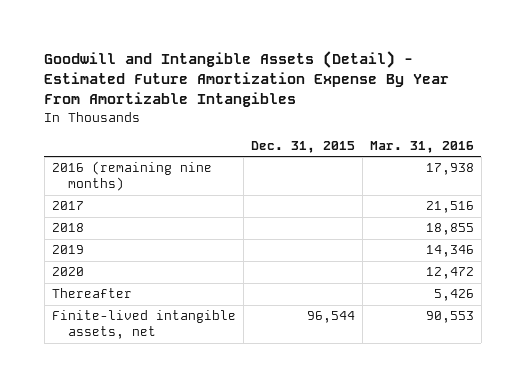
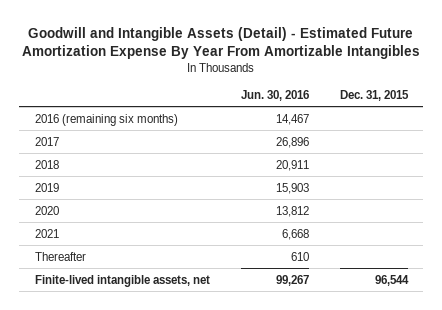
[369,141,474,154] Mar. 31, 2016 -> none
none -> [240,89,309,101] Jun. 30, 2016
[51,161,212,192] 2016 (remaining nine months) -> [34,113,178,126] 2016 (remaining six months)
none -> [34,228,59,238] 2021

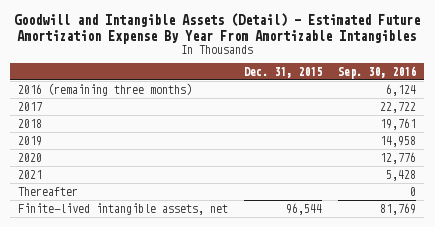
[240,89,309,101] Jun. 30, 2016 -> none
none -> [338,66,417,80] Sep. 30, 2016
[34,113,178,126] 2016 (remaining six months) -> [18,82,193,96] 2016 (remaining three months)

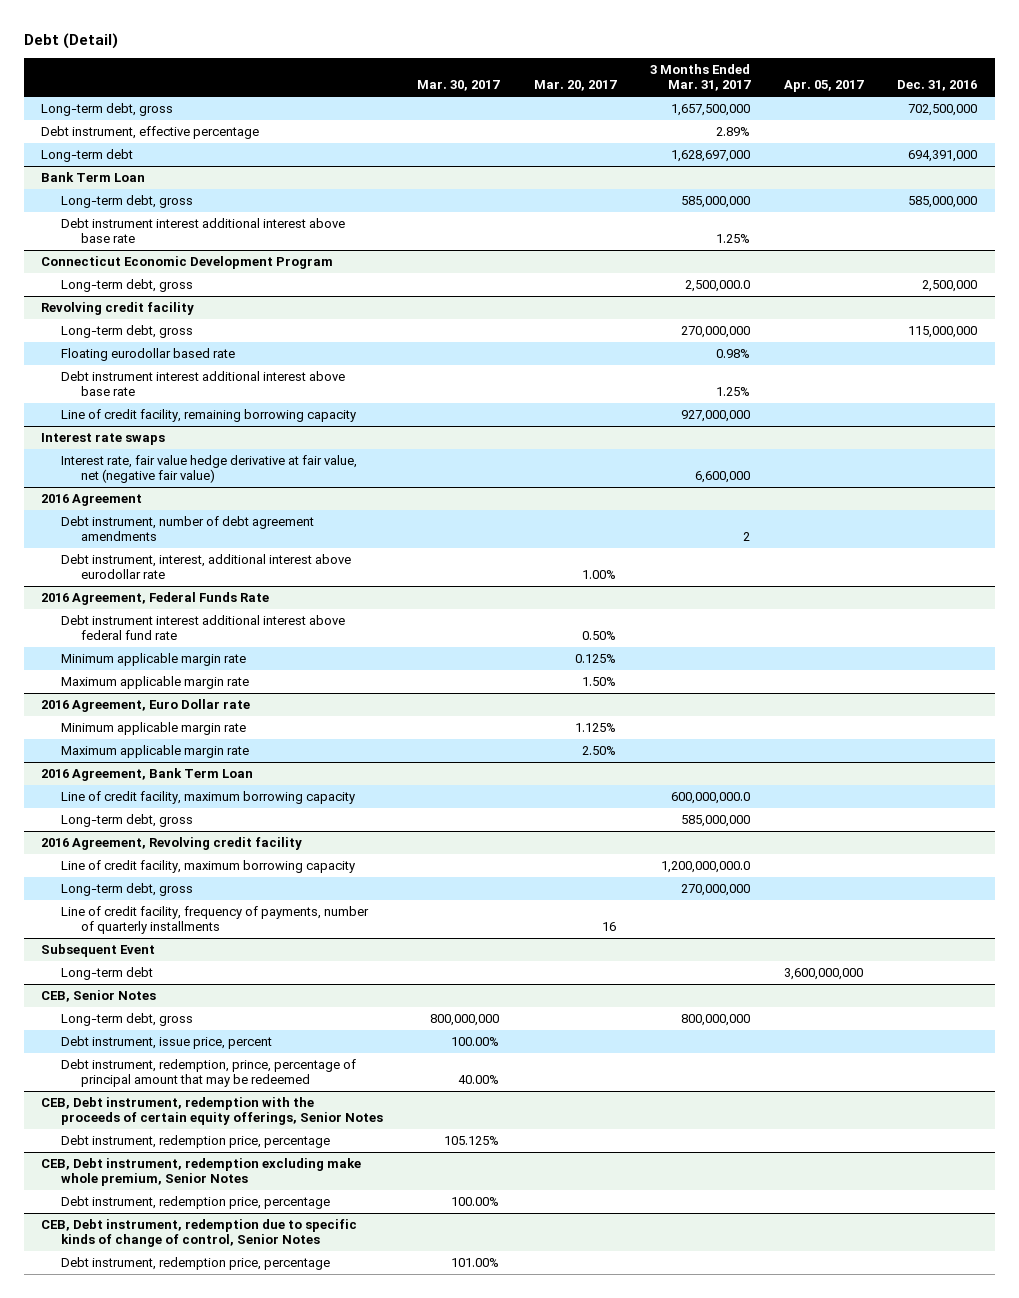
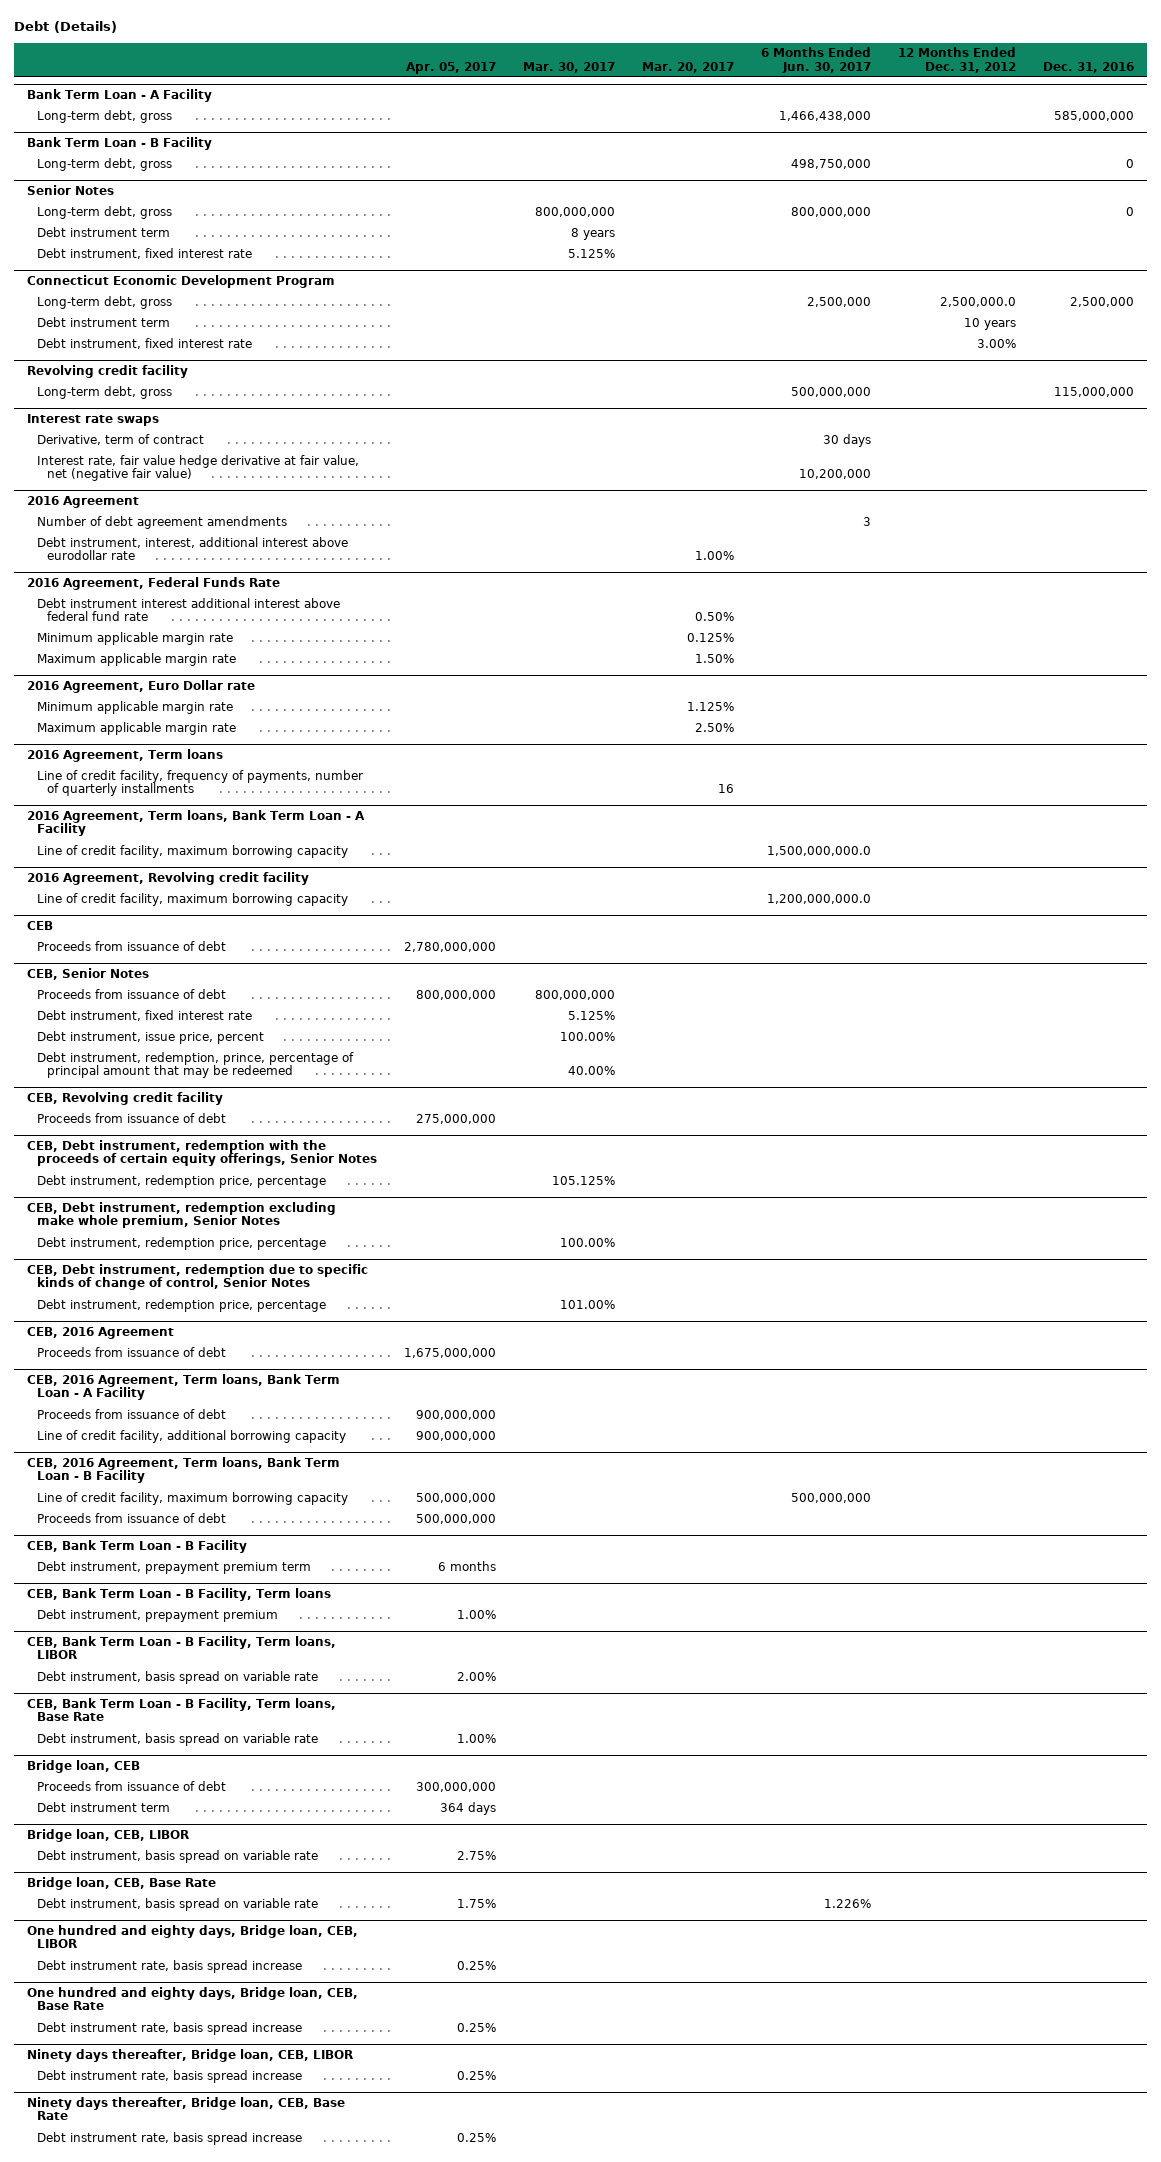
[24,32,119,49] Debt (Detail) -> [13,21,117,34] Debt (Details)
[649,63,751,92] 3 Months Ended Mar. 31, 2017 -> none
none -> [760,47,871,73] 6 Months Ended Jun. 30, 2017
none -> [897,47,1016,73] 12 Months Ended Dec. 31, 2012
[41,103,174,117] Long-term debt, gross -> none
[41,126,260,140] Debt instrument, effective percentage -> none
[41,149,134,163] Long-term debt -> none
[41,172,146,183] Bank Term Loan -> [27,89,213,103] Bank Term Loan - A Facility
[61,218,346,244] Debt instrument interest additional interest above base rate -> none
none -> [27,137,213,151] Bank Term Loan - B Facility
none -> [37,157,173,171] Long-term debt, gross
none -> [27,185,115,196] Senior Notes
none -> [37,205,173,219] Long-term debt, gross
none -> [37,226,171,237] Debt instrument term
none -> [37,247,253,259] Debt instrument, fixed interest rate
none -> [37,316,171,327] Debt instrument term
none -> [37,337,253,349] Debt instrument, fixed interest rate
[61,348,236,362] Floating eurodollar based rate -> none
[61,371,346,397] Debt instrument interest additional interest above base rate -> none
[61,409,357,423] Line of credit facility, remaining borrowing capacity -> none
none -> [37,433,205,445] Derivative, term of contract
[61,516,315,542] Debt instrument, number of debt agreement amendments -> [37,515,288,529] Number of debt agreement amendments
[61,791,356,805] Line of credit facility, maximum borrowing capacity -> none
[61,814,194,828] Long-term debt, gross -> none
[41,768,254,782] 2016 Agreement, Bank Term Loan -> [27,749,224,763] 2016 Agreement, Term loans
none -> [37,769,364,796] Line of credit facility, frequency of payments, number of quarterly installments
none -> [27,810,366,837] 2016 Agreement, Term loans, Bank Term Loan - A Facility
none -> [37,844,349,858] Line of credit facility, maximum borrowing capacity
[61,883,194,897] Long-term debt, gross -> none
[61,906,370,935] Line of credit facility, frequency of payments, number of quarterly installments -> none
[41,944,156,958] Subsequent Event -> none
[61,967,154,981] Long-term debt -> none
none -> [27,921,54,931] CEB
none -> [37,940,227,951] Proceeds from issuance of debt
[61,1013,194,1027] Long-term debt, gross -> none
none -> [37,988,227,999] Proceeds from issuance of debt
none -> [37,1009,253,1021] Debt instrument, fixed interest rate
none -> [27,1092,224,1106] CEB, Revolving credit facility
none -> [37,1112,227,1123] Proceeds from issuance of debt
none -> [27,1327,175,1340] CEB, 2016 Agreement
none -> [37,1346,227,1357] Proceeds from issuance of debt
none -> [27,1374,341,1401] CEB, 2016 Agreement, Term loans, Bank Term Loan - A Facility
none -> [37,1408,227,1419] Proceeds from issuance of debt
none -> [37,1429,347,1443] Line of credit facility, additional borrowing capacity
none -> [27,1457,341,1484] CEB, 2016 Agreement, Term loans, Bank Term Loan - B Facility
none -> [37,1491,349,1505] Line of credit facility, maximum borrowing capacity
none -> [37,1512,227,1523] Proceeds from issuance of debt
none -> [27,1540,248,1554] CEB, Bank Term Loan - B Facility
none -> [37,1560,312,1574] Debt instrument, prepayment premium term
none -> [27,1588,332,1602] CEB, Bank Term Loan - B Facility, Term loans
none -> [37,1608,279,1622] Debt instrument, prepayment premium
none -> [27,1636,337,1660] CEB, Bank Term Loan - B Facility, Term loans, LIBOR
none -> [37,1670,319,1684] Debt instrument, basis spread on variable rate
none -> [27,1698,337,1722] CEB, Bank Term Loan - B Facility, Term loans, Base Rate
none -> [37,1732,319,1746] Debt instrument, basis spread on variable rate
none -> [27,1760,141,1774] Bridge loan, CEB
none -> [37,1780,227,1791] Proceeds from issuance of debt
none -> [37,1801,171,1812] Debt instrument term
none -> [27,1829,190,1843] Bridge loan, CEB, LIBOR
none -> [37,1849,319,1863] Debt instrument, basis spread on variable rate
none -> [27,1877,217,1891] Bridge loan, CEB, Base Rate
none -> [37,1897,319,1911] Debt instrument, basis spread on variable rate
none -> [27,1925,359,1949] One hundred and eighty days, Bridge loan, CEB, LIBOR
none -> [37,1959,303,1973] Debt instrument rate, basis spread increase
none -> [27,1987,359,2011] One hundred and eighty days, Bridge loan, CEB, Base Rate
none -> [37,2021,303,2035] Debt instrument rate, basis spread increase
none -> [27,2049,354,2063] Ninety days thereafter, Bridge loan, CEB, LIBOR
none -> [37,2069,303,2083] Debt instrument rate, basis spread increase
none -> [27,2097,346,2121] Ninety days thereafter, Bridge loan, CEB, Base Rate
none -> [37,2131,303,2145] Debt instrument rate, basis spread increase

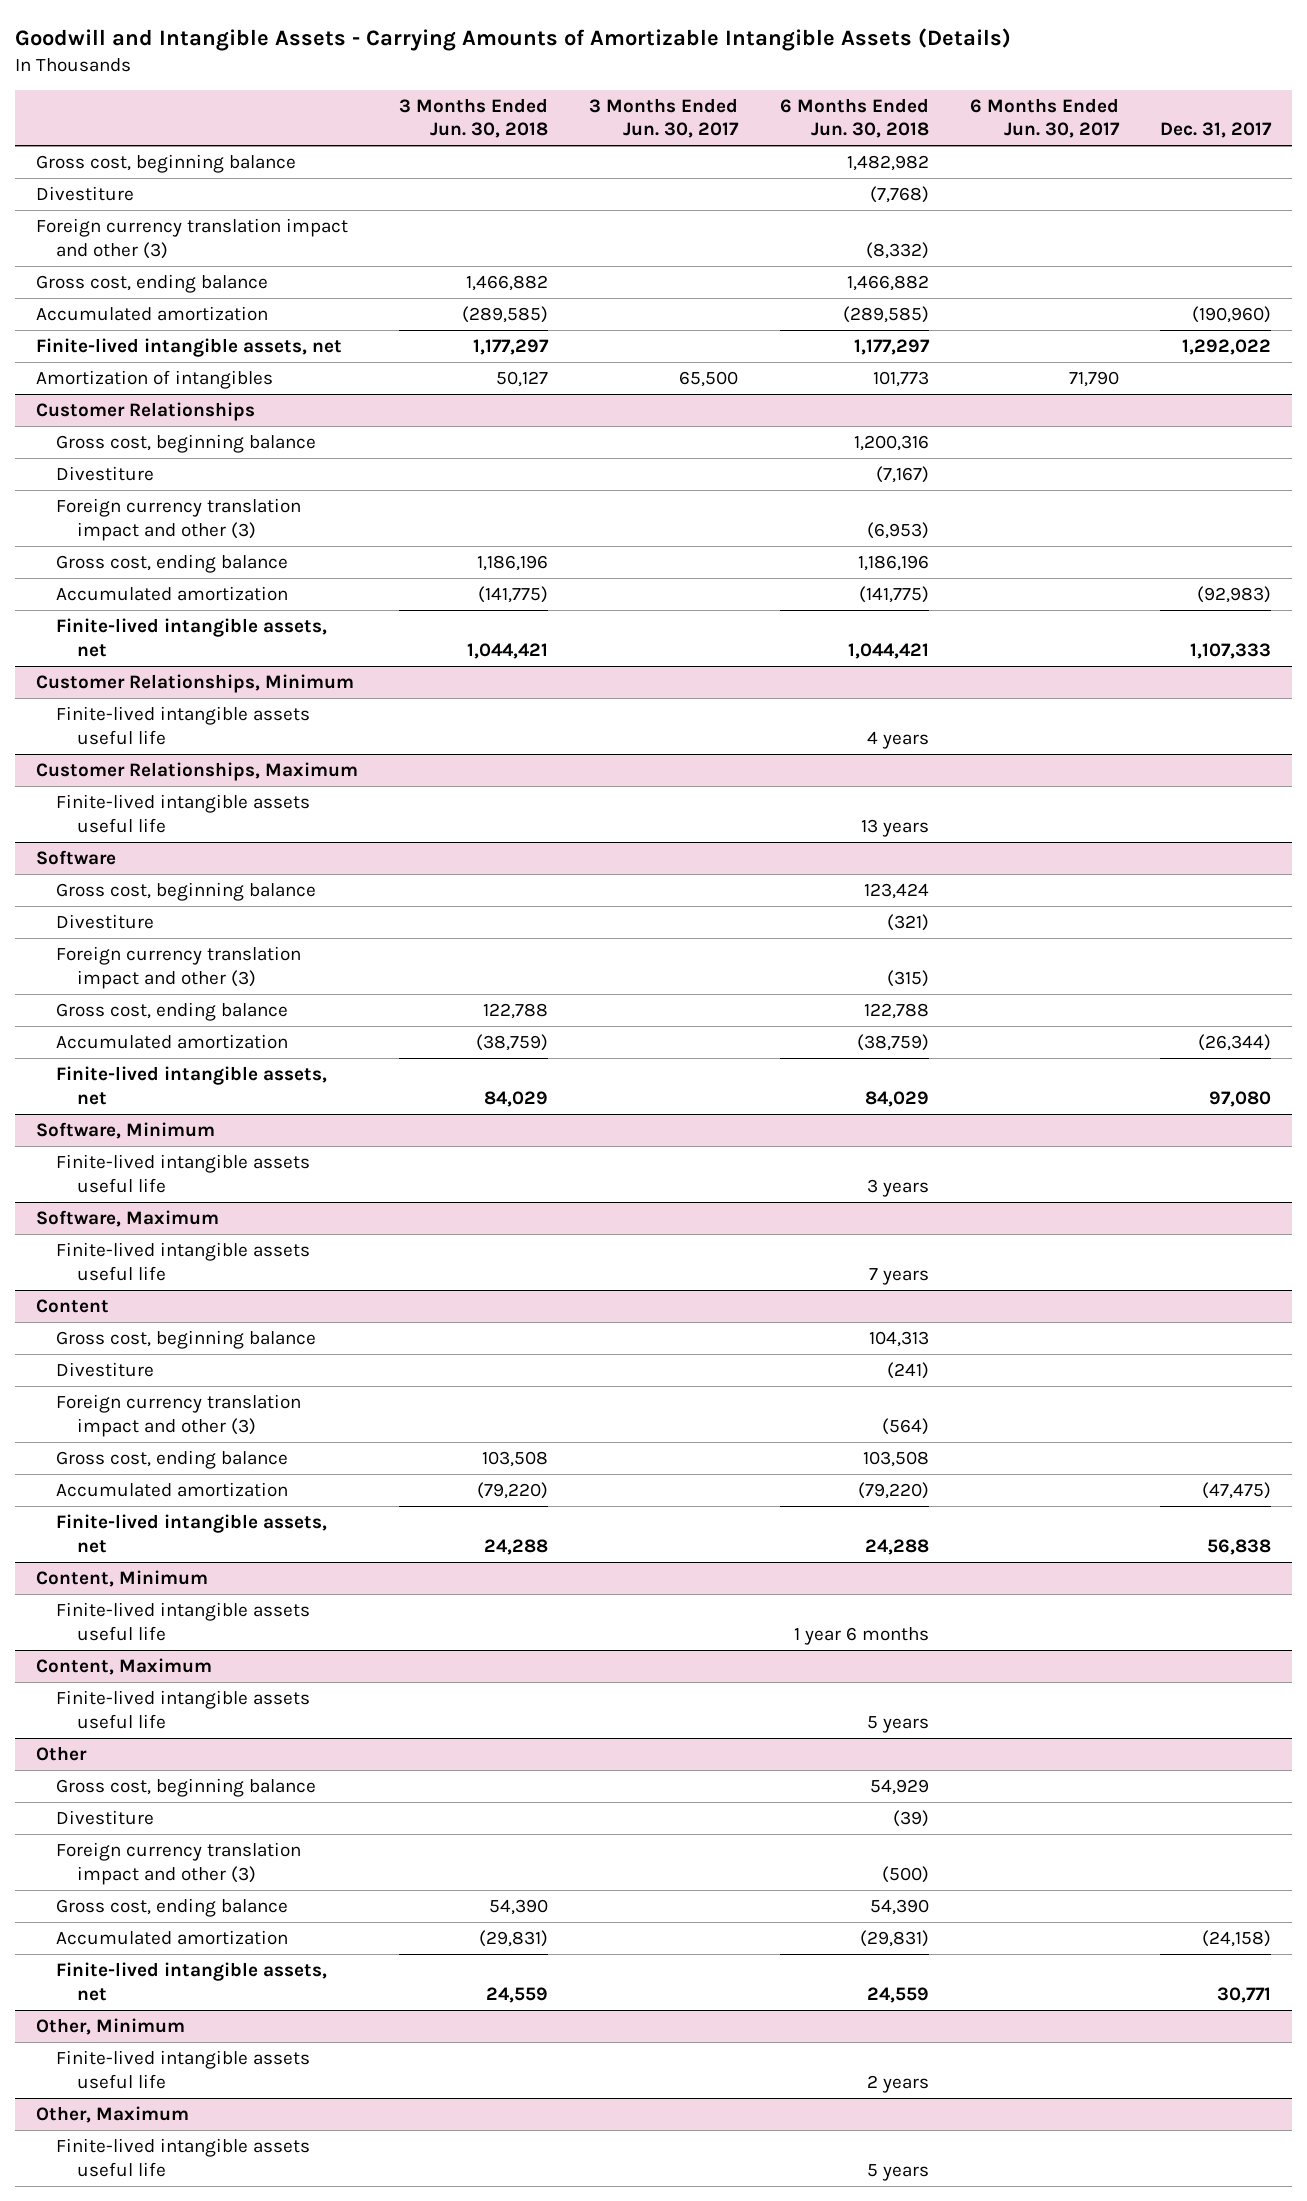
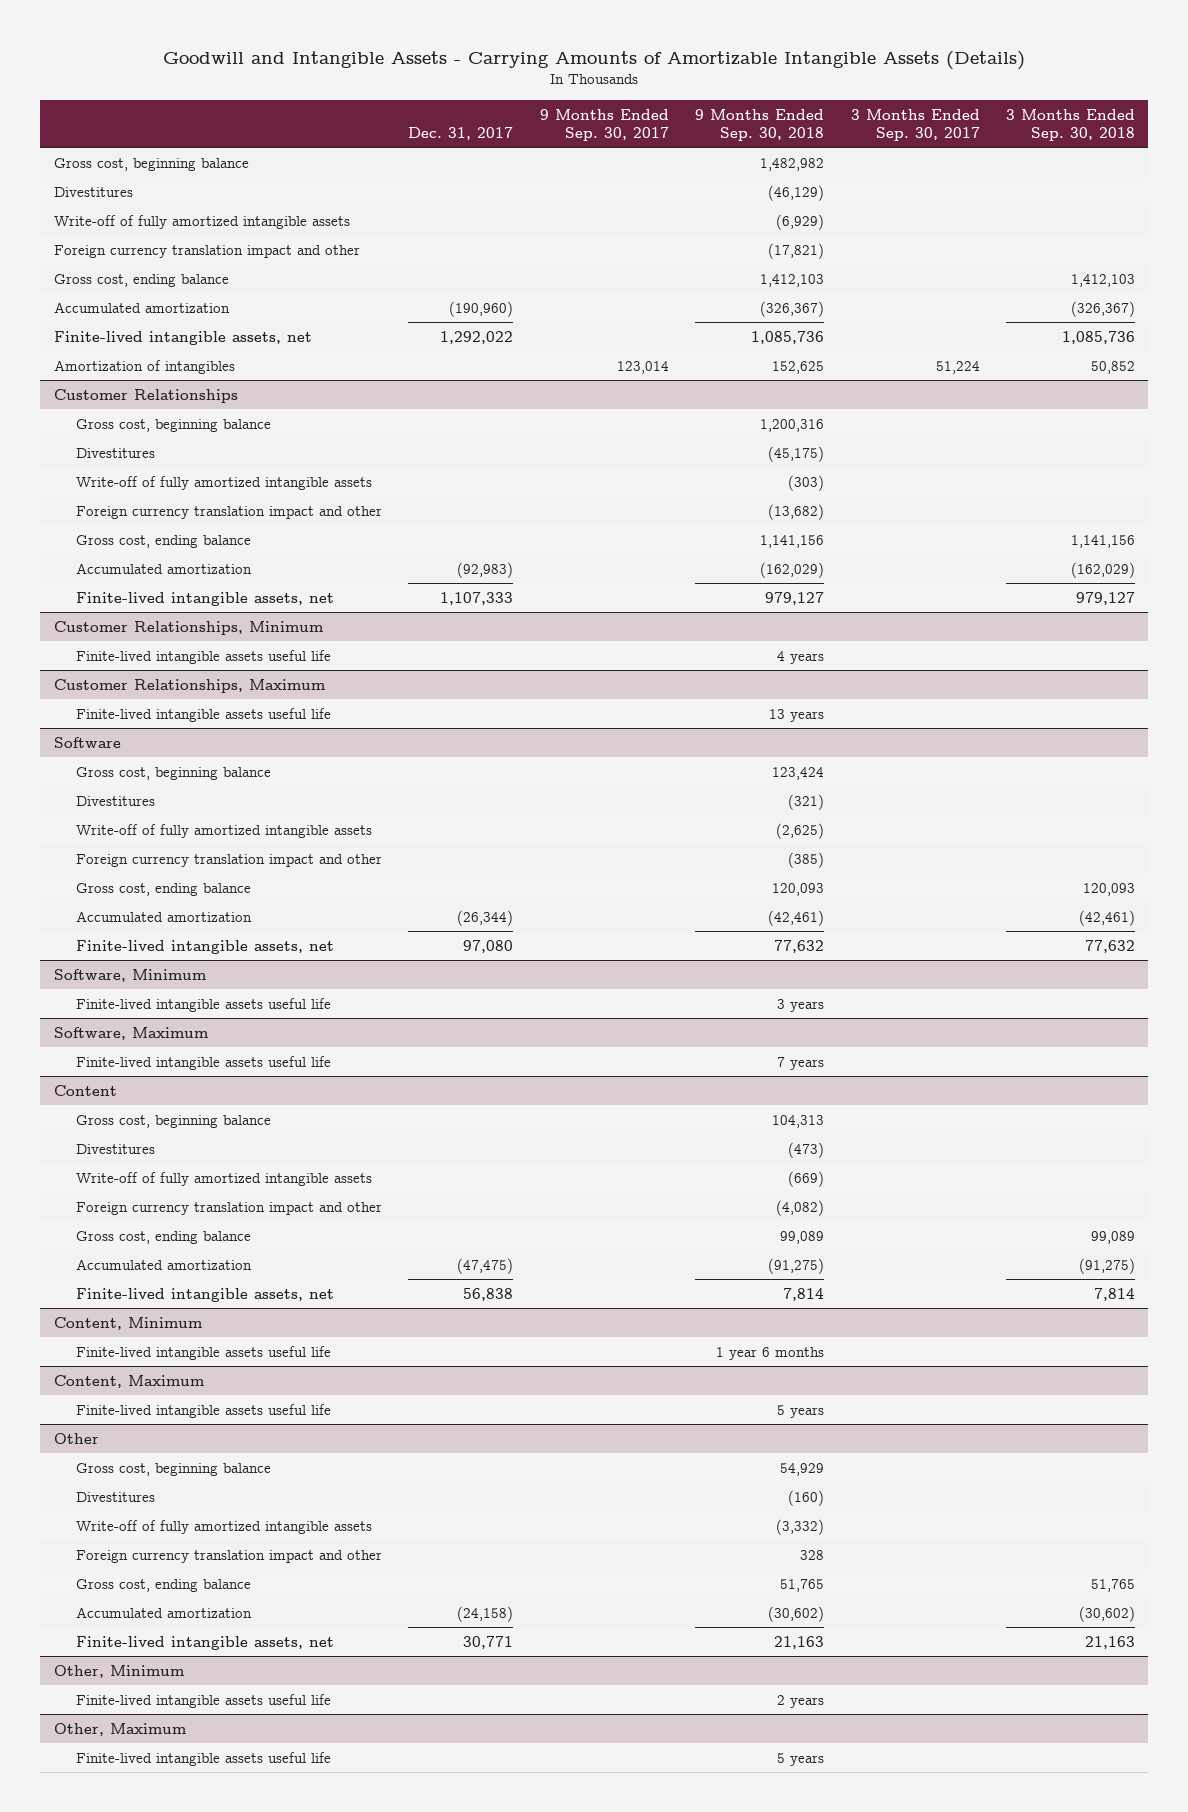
[399,97,549,139] 3 Months Ended Jun. 30, 2018 -> none
[589,97,740,139] 3 Months Ended Jun. 30, 2017 -> none
[779,97,929,139] 6 Months Ended Jun. 30, 2018 -> none
[969,97,1120,139] 6 Months Ended Jun. 30, 2017 -> none
none -> [539,108,669,142] 9 Months Ended Sep. 30, 2017
none -> [695,108,825,142] 9 Months Ended Sep. 30, 2018
none -> [850,108,980,142] 3 Months Ended Sep. 30, 2017
none -> [1005,108,1135,142] 3 Months Ended Sep. 30, 2018
[35,186,134,202] Divestiture -> [53,186,133,197] Divestitures
none -> [53,214,350,229] Write-off of fully amortized intangible assets
[35,218,348,259] Foreign currency translation impact and other (3) -> [53,244,360,258] Foreign currency translation impact and other
[56,466,155,482] Divestiture -> [76,447,156,458] Divestitures
none -> [76,475,373,490] Write-off of fully amortized intangible assets
[56,498,302,541] Foreign currency translation impact and other (3) -> [76,505,383,519] Foreign currency translation impact and other
[56,914,155,930] Divestiture -> [76,795,156,806] Divestitures
none -> [76,823,373,838] Write-off of fully amortized intangible assets
[56,946,302,989] Foreign currency translation impact and other (3) -> [76,853,383,867] Foreign currency translation impact and other
[56,1362,155,1378] Divestiture -> [76,1143,156,1154] Divestitures
none -> [76,1171,373,1186] Write-off of fully amortized intangible assets
[56,1394,302,1437] Foreign currency translation impact and other (3) -> [76,1201,383,1215] Foreign currency translation impact and other
[56,1810,155,1826] Divestiture -> [76,1491,156,1502] Divestitures
none -> [76,1519,373,1534] Write-off of fully amortized intangible assets
[56,1842,302,1885] Foreign currency translation impact and other (3) -> [76,1549,383,1563] Foreign currency translation impact and other

